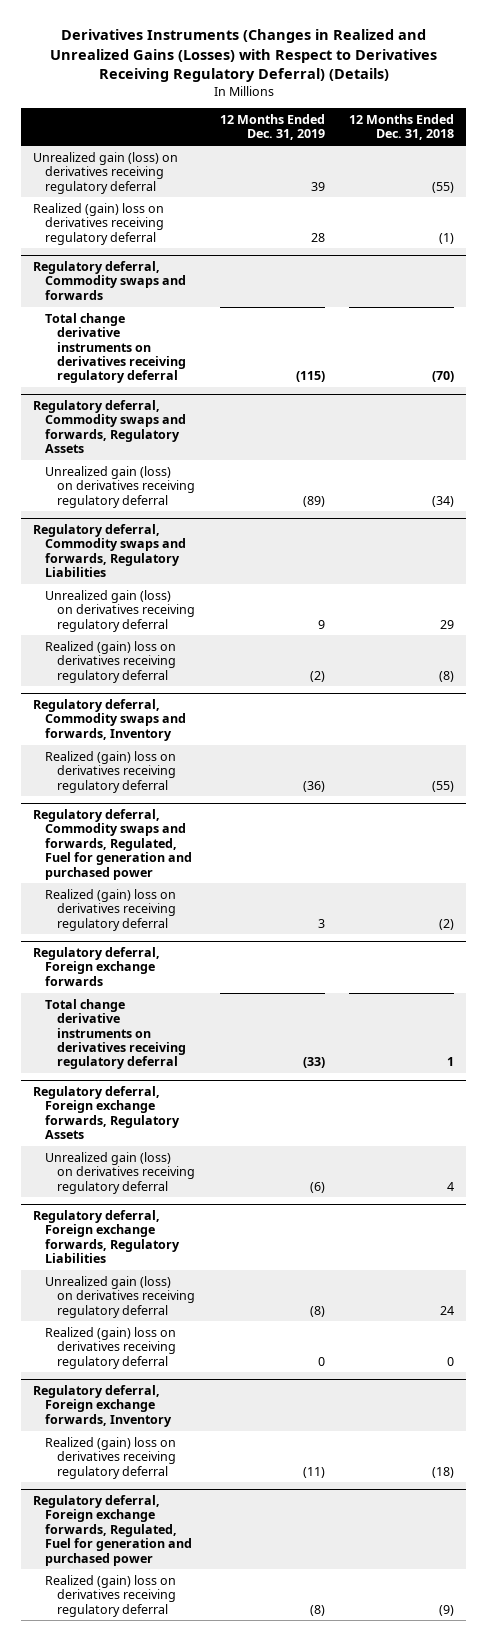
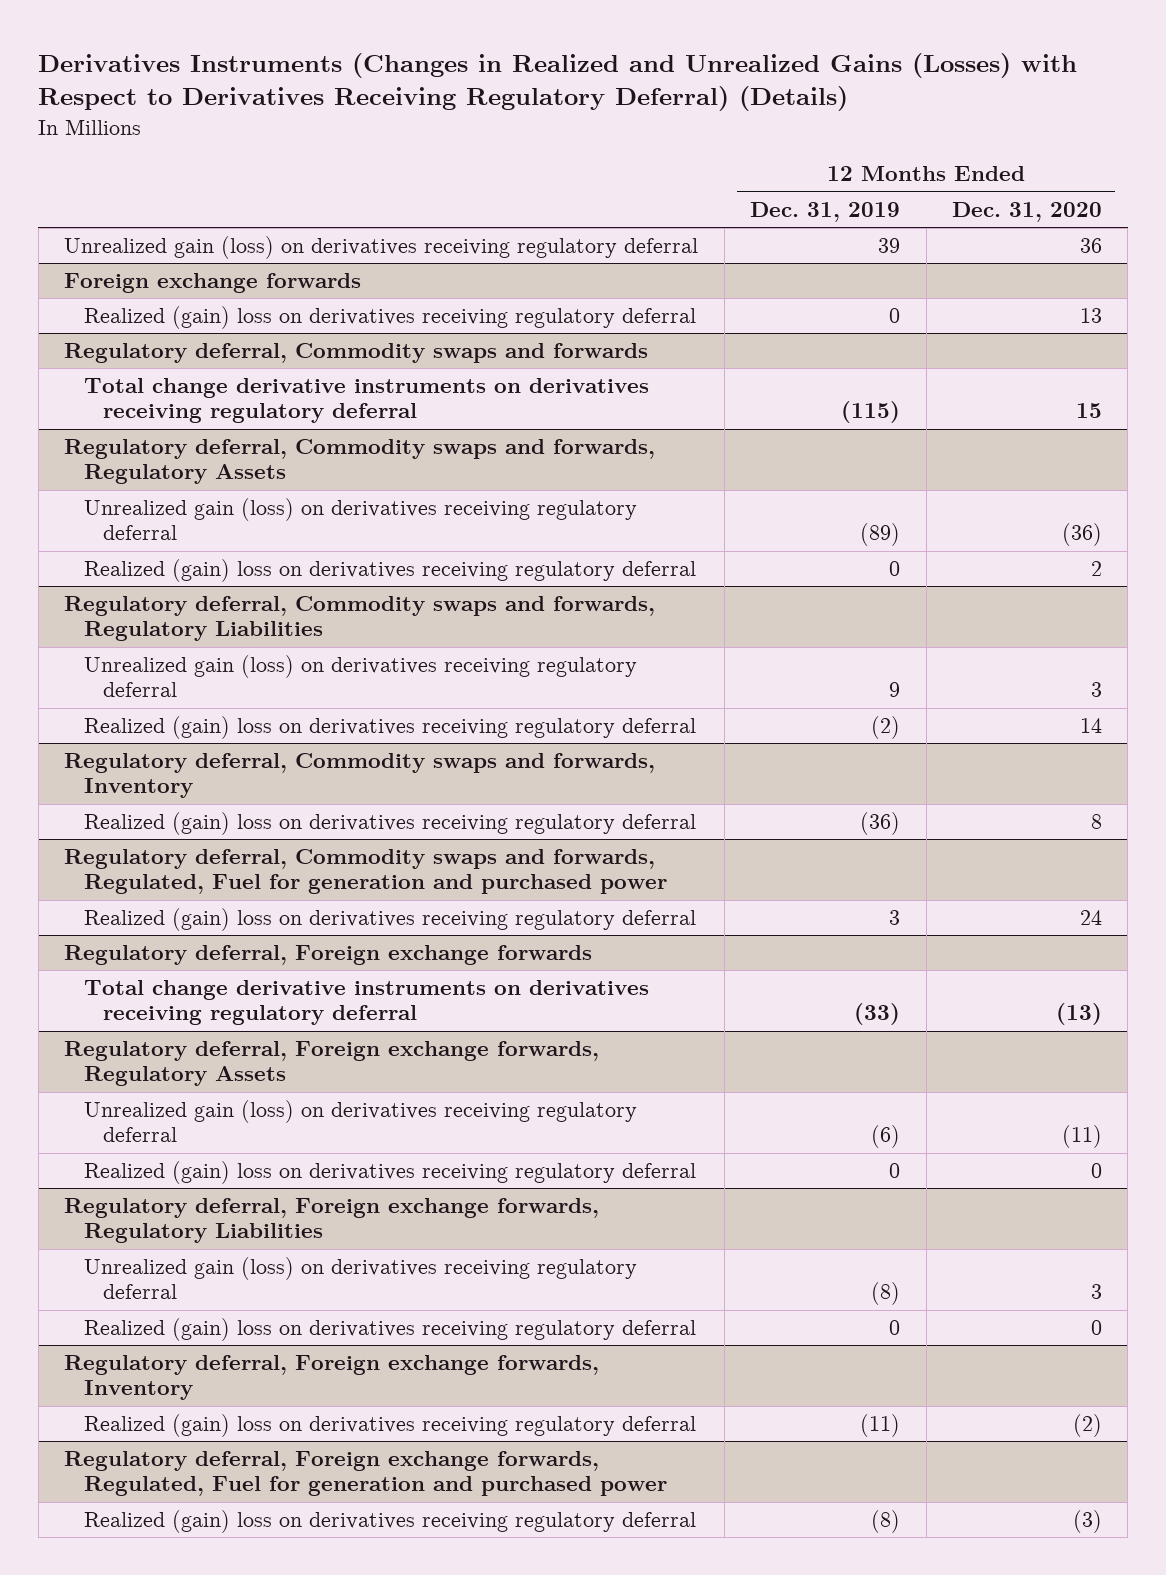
[348,113,454,141] 12 Months Ended Dec. 31, 2018 -> none
none -> [952,201,1103,222] Dec. 31, 2020
none -> [64,273,362,294] Foreign exchange forwards
[310,232,325,242] 28 -> [889,308,901,324] 0
none -> [83,559,696,583] Realized (gain) loss on derivatives receiving regulatory deferral
none -> [83,1161,696,1185] Realized (gain) loss on derivatives receiving regulatory deferral

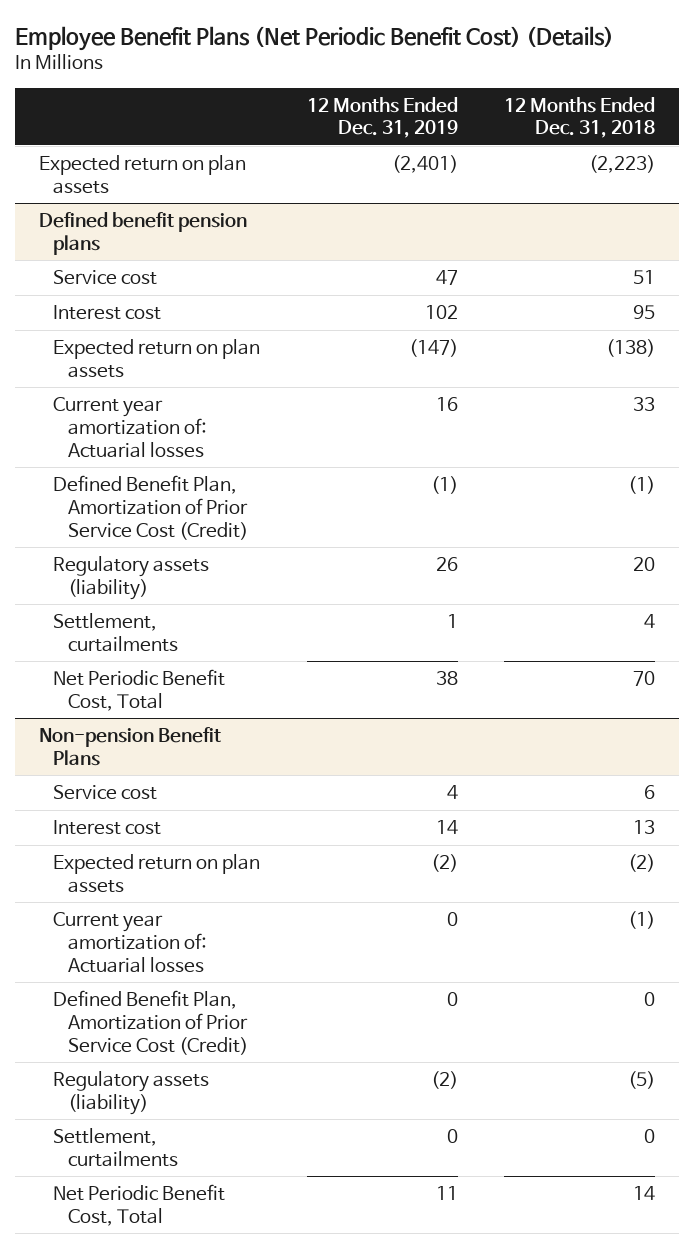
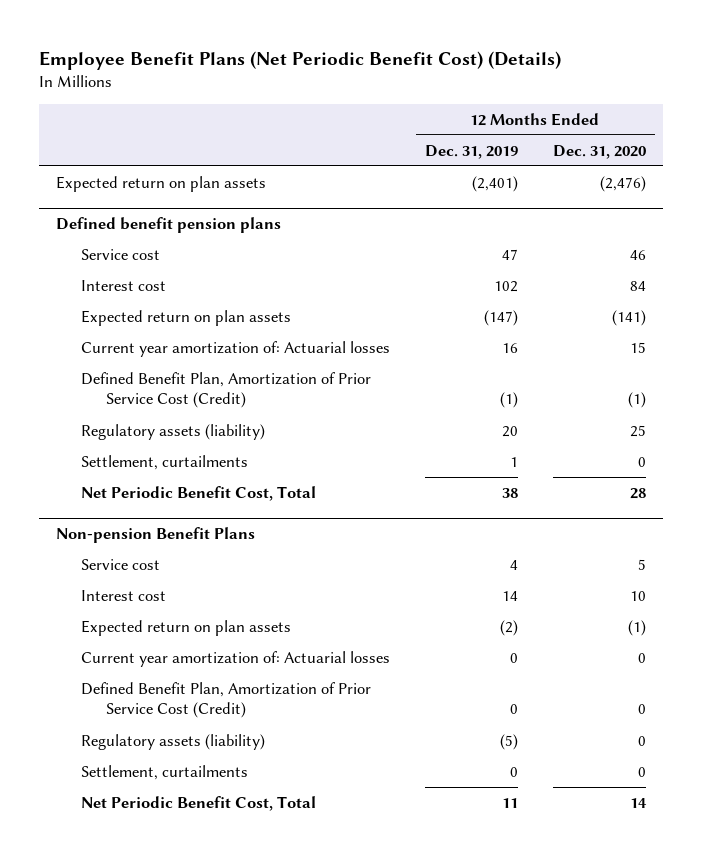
[504,96,656,139] 12 Months Ended Dec. 31, 2018 -> none
none -> [552,144,646,159] Dec. 31, 2020
[435,556,458,571] 26 -> [502,425,519,437] 20
[430,1070,458,1089] (2) -> [500,733,519,750] (5)

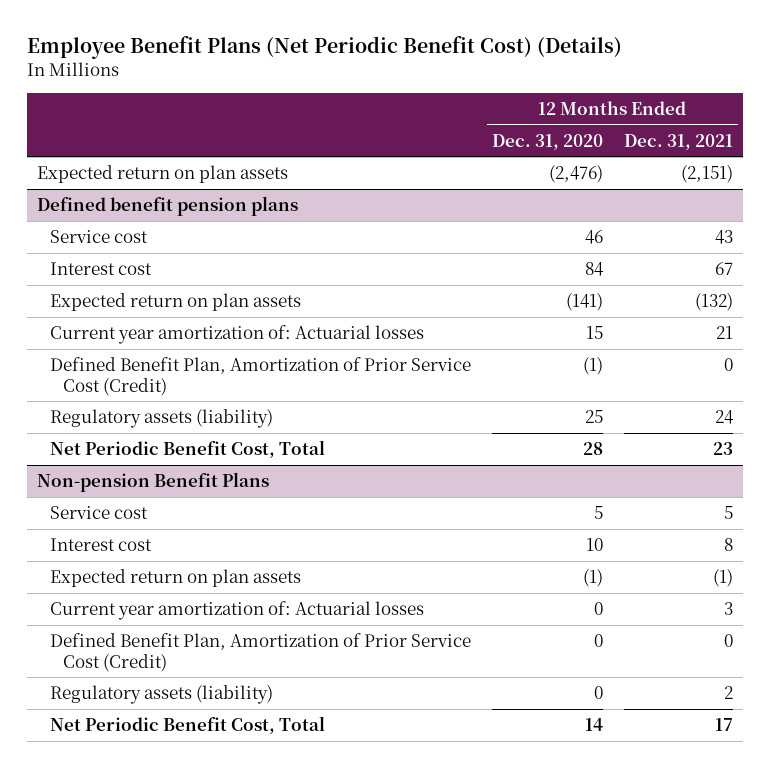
[425,144,519,159] Dec. 31, 2019 -> none
none -> [623,133,733,150] Dec. 31, 2021
[81,454,249,470] Settlement, curtailments -> none
[81,764,249,780] Settlement, curtailments -> none

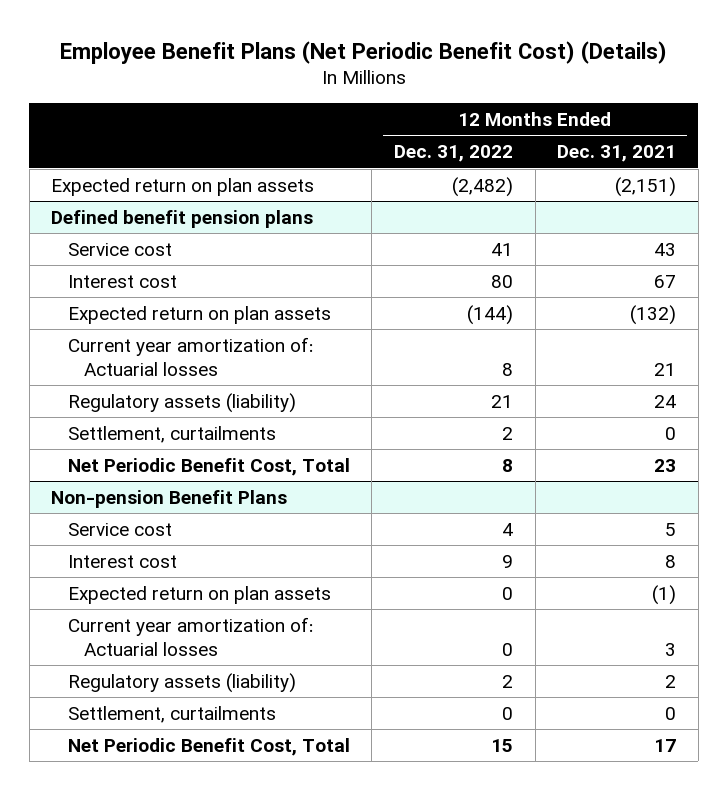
[492,133,604,150] Dec. 31, 2020 -> none
none -> [393,145,513,163] Dec. 31, 2022
[50,357,472,396] Defined Benefit Plan, Amortization of Prior Service Cost (Credit) -> none
none -> [67,425,276,443] Settlement, curtailments
[50,633,472,672] Defined Benefit Plan, Amortization of Prior Service Cost (Credit) -> none
none -> [67,705,276,723] Settlement, curtailments

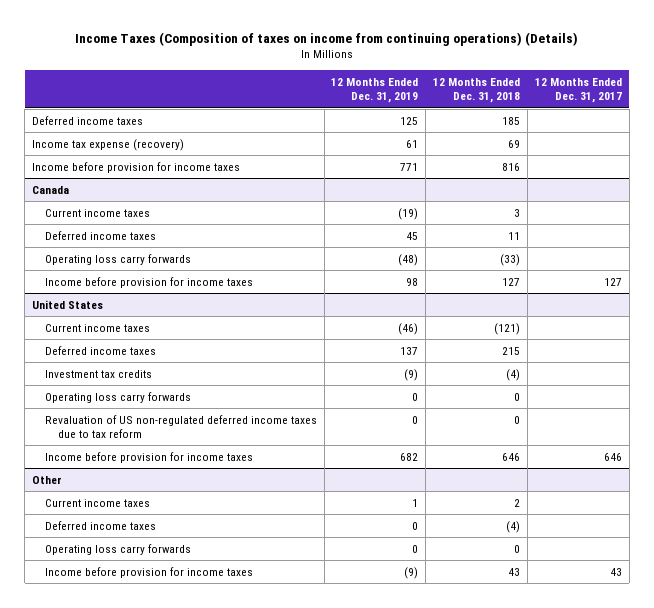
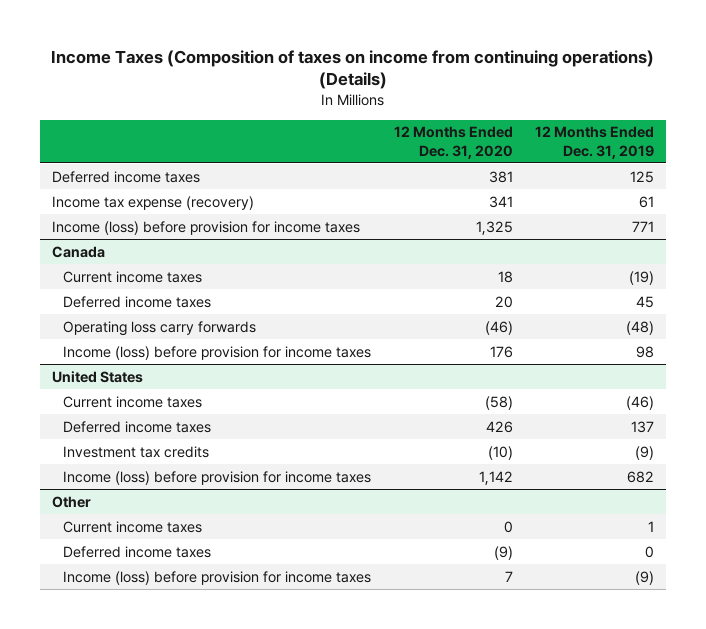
[433,77,521,104] 12 Months Ended Dec. 31, 2018 -> none
[534,77,622,104] 12 Months Ended Dec. 31, 2017 -> none
none -> [393,126,513,159] 12 Months Ended Dec. 31, 2020
[31,161,240,173] Income before provision for income taxes -> [51,220,360,235] Income (loss) before provision for income taxes
[44,276,253,288] Income before provision for income taxes -> [62,345,371,360] Income (loss) before provision for income taxes
[44,391,191,403] Operating loss carry forwards -> none
[44,414,317,439] Revaluation of US non-regulated deferred income taxes due to tax reform -> none
[44,451,253,463] Income before provision for income taxes -> [62,470,371,485] Income (loss) before provision for income taxes
[44,543,191,555] Operating loss carry forwards -> none
[44,566,253,578] Income before provision for income taxes -> [62,570,371,585] Income (loss) before provision for income taxes

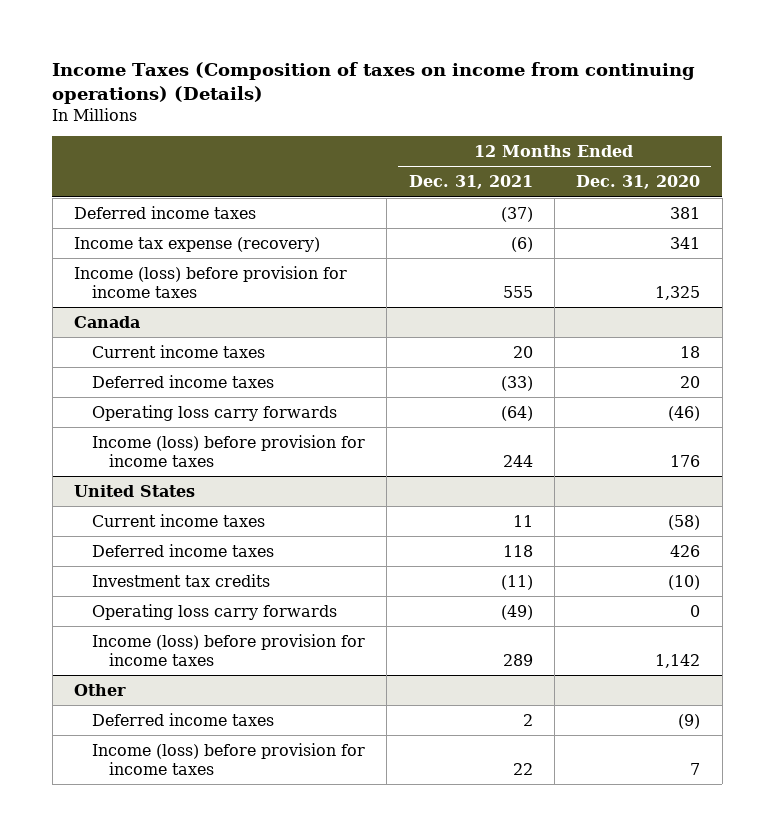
[535,126,655,159] 12 Months Ended Dec. 31, 2019 -> none
none -> [408,175,533,190] Dec. 31, 2021
none -> [91,603,337,620] Operating loss carry forwards
[62,520,202,533] Current income taxes -> none

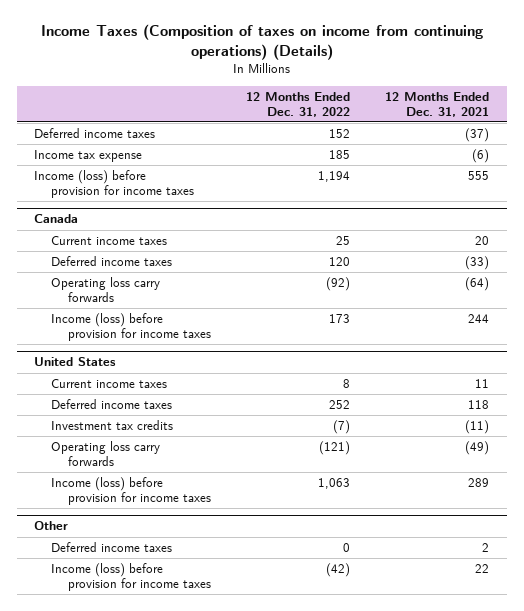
[576,175,701,190] Dec. 31, 2020 -> none
none -> [246,91,351,117] 12 Months Ended Dec. 31, 2022
[74,236,321,252] Income tax expense (recovery) -> [34,149,143,162] Income tax expense

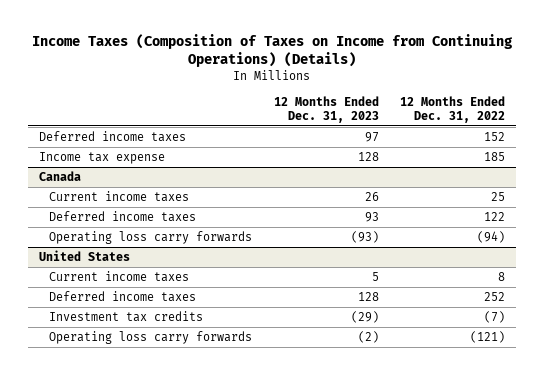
[40,24,483,61] Income Taxes (Composition of taxes on income from continuing operations) (Details) -> [31,33,513,68] Income Taxes (Composition of Taxes on Income from Continuing Operations) (Details)
[385,91,490,117] 12 Months Ended Dec. 31, 2021 -> none
none -> [273,95,379,123] 12 Months Ended Dec. 31, 2023
[34,169,195,198] Income (loss) before provision for income taxes -> none
[51,312,211,341] Income (loss) before provision for income taxes -> none
[329,256,351,266] 120 -> [484,212,506,222] 122
[326,276,351,291] (92) -> [477,231,506,244] (94)
[51,476,211,505] Income (loss) before provision for income taxes -> none
[34,521,69,531] Other -> none
[51,541,173,552] Deferred income taxes -> none
[51,562,211,591] Income (loss) before provision for income taxes -> none

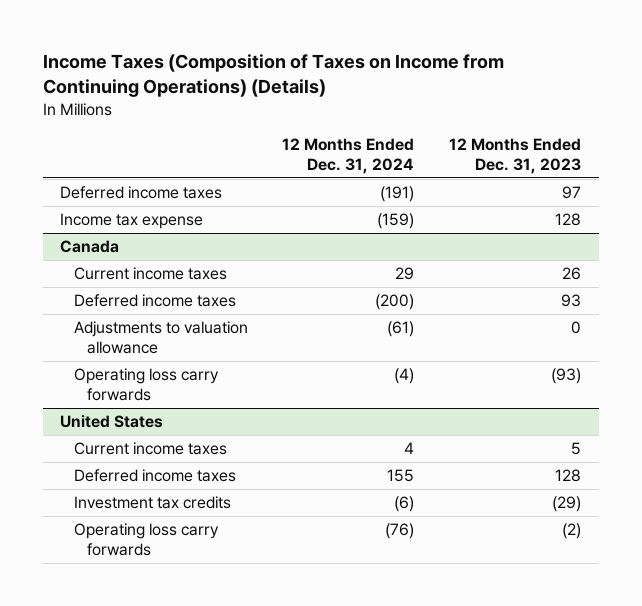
[400,95,506,123] 12 Months Ended Dec. 31, 2022 -> none
none -> [282,137,415,175] 12 Months Ended Dec. 31, 2024
none -> [73,321,248,355] Adjustments to valuation allowance

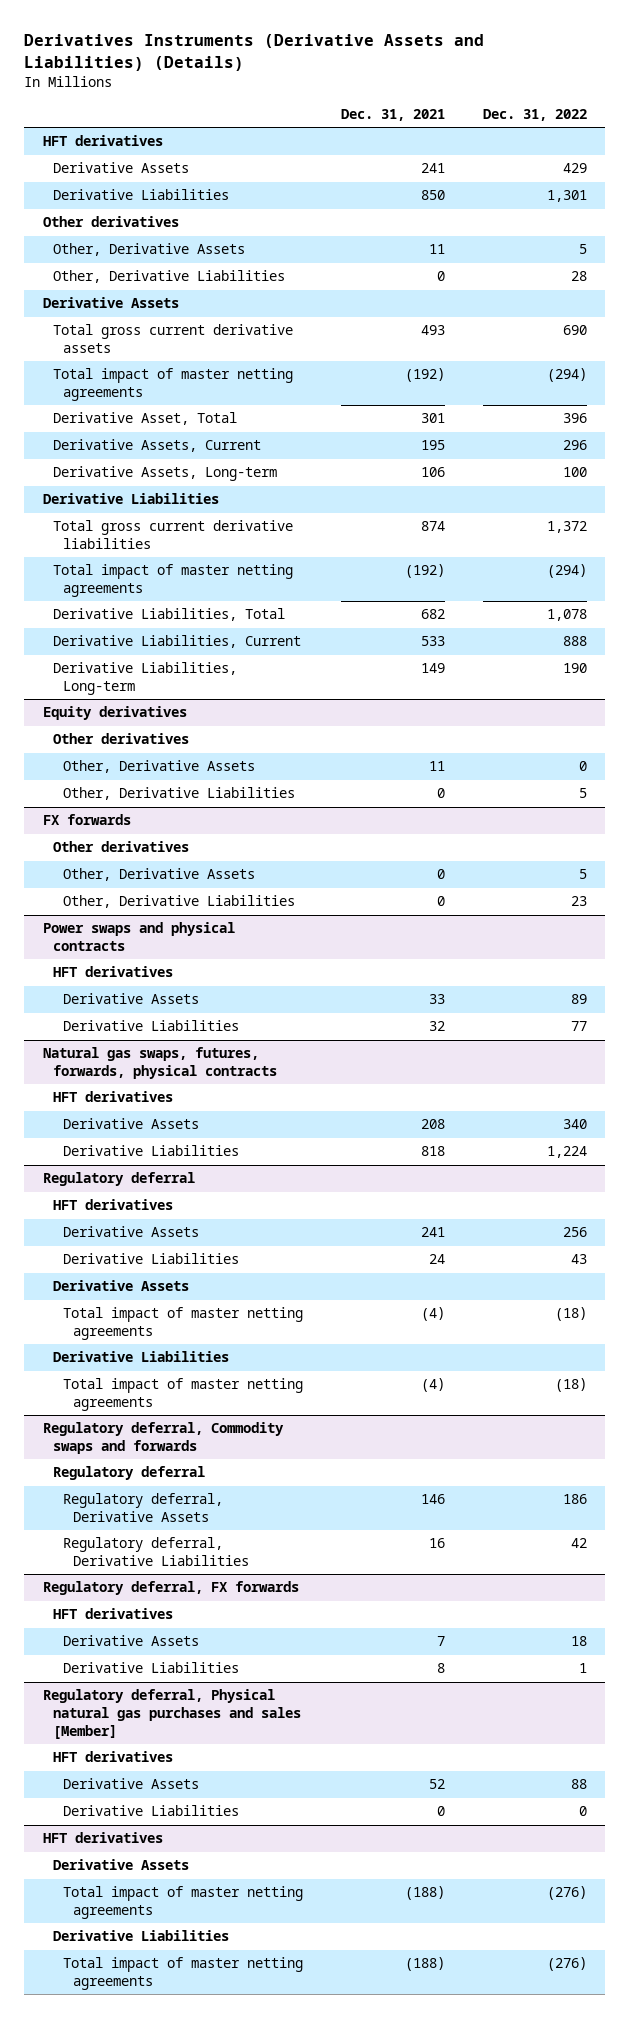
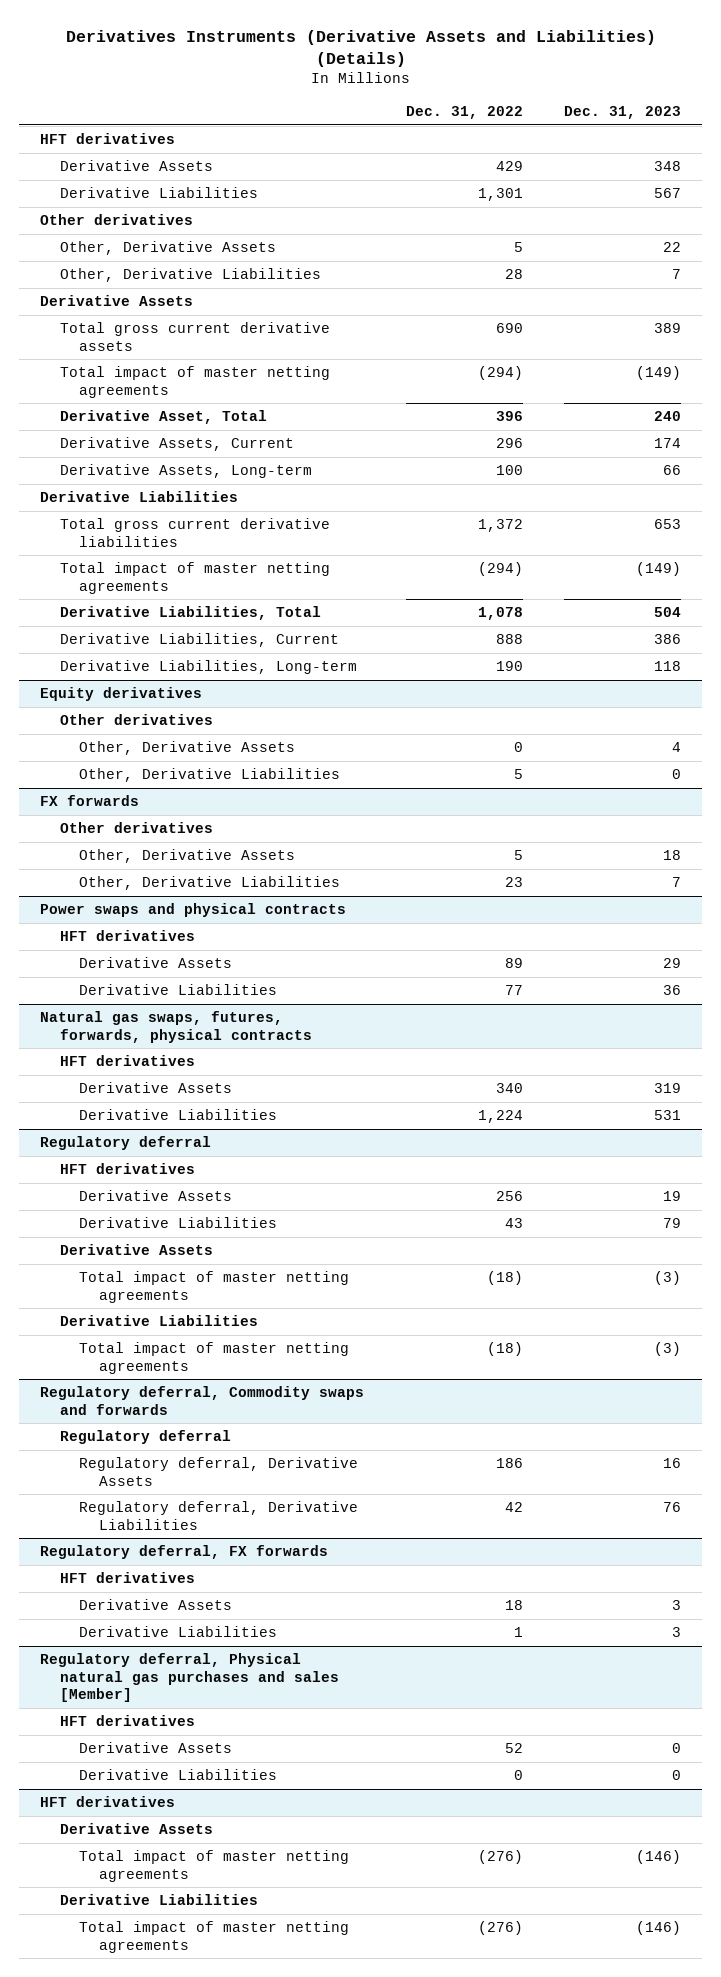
[340,109,445,122] Dec. 31, 2021 -> none
none -> [564,105,682,119] Dec. 31, 2023
[570,1779,587,1790] 88 -> [504,1743,523,1754] 52

